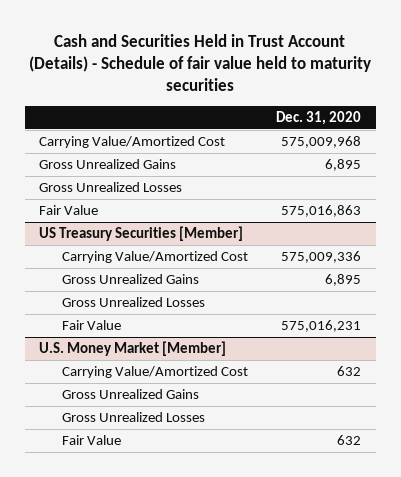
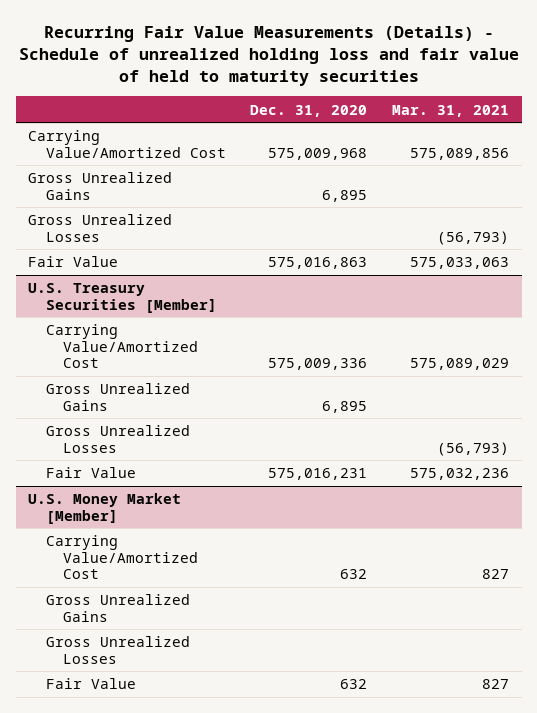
[29,34,372,92] Cash and Securities Held in Trust Account (Details) - Schedule of fair value held to maturity securities -> [18,25,519,87] Recurring Fair Value Measurements (Details) - Schedule of unrealized holding loss and fair value of held to maturity securities
none -> [392,104,510,117] Mar. 31, 2021
[39,226,244,242] US Treasury Securities [Member] -> [27,283,217,313] U.S. Treasury Securities [Member]

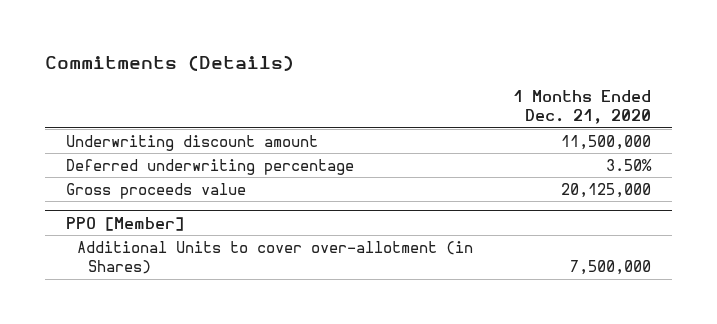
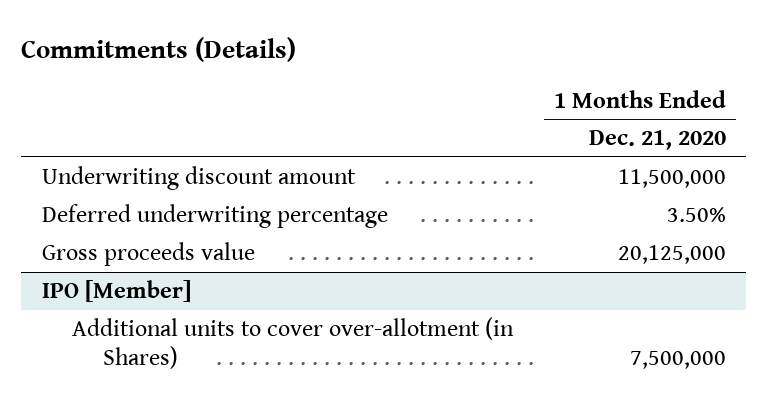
[65,216,184,231] PPO [Member] -> [41,280,191,303] IPO [Member]
[76,241,473,275] Additional Units to cover over-allotment (in Shares) -> [72,317,515,370] Additional units to cover over-allotment (in Shares)

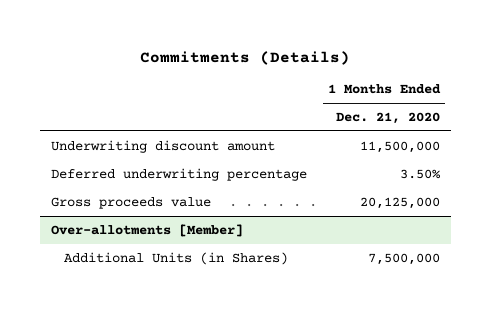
[41,280,191,303] IPO [Member] -> none
none -> [50,223,243,237] Over-allotments [Member]
[72,317,515,370] Additional units to cover over-allotment (in Shares) -> [63,251,288,265] Additional Units (in Shares)

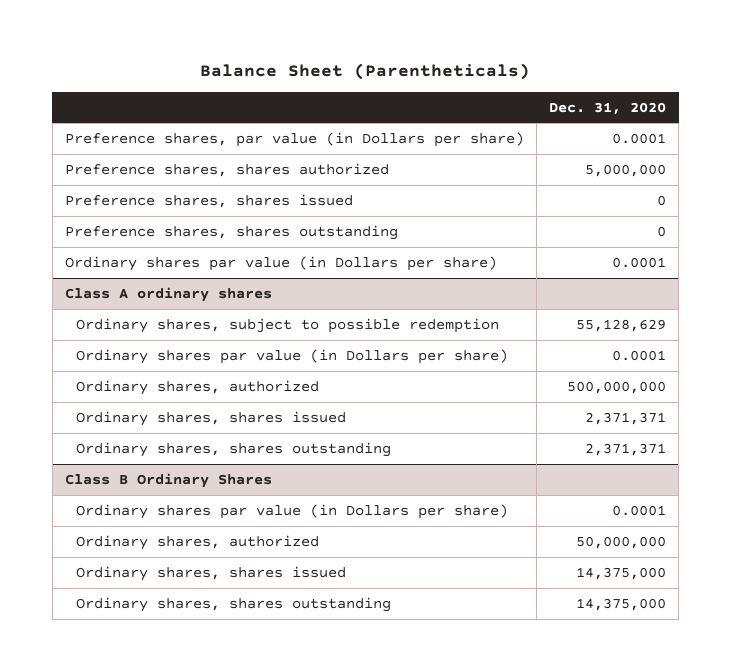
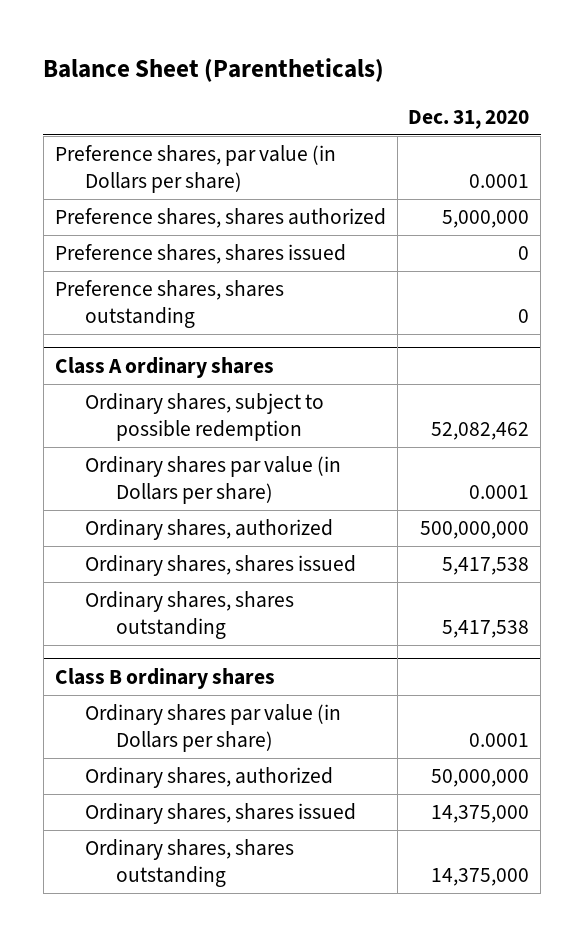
[64,255,497,271] Ordinary shares par value (in Dollars per share) -> none
[576,318,667,332] 55,128,629 -> [431,421,530,440] 52,082,462
[585,411,667,425] 2,371,371 -> [442,557,530,576] 5,417,538
[585,442,667,456] 2,371,371 -> [442,619,530,638] 5,417,538
[64,472,272,488] Class B Ordinary Shares -> [54,667,275,689] Class B ordinary shares

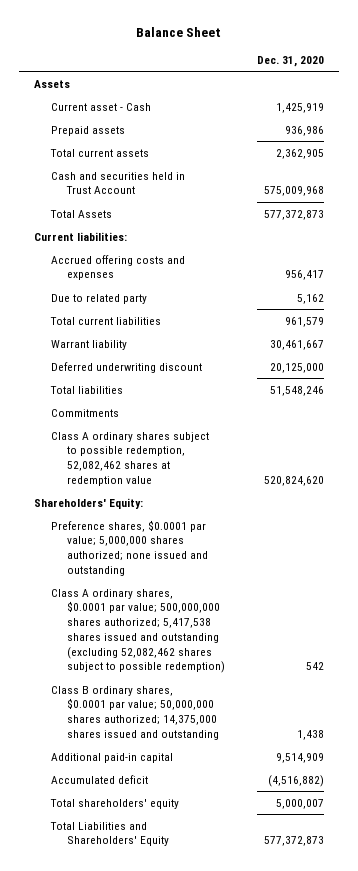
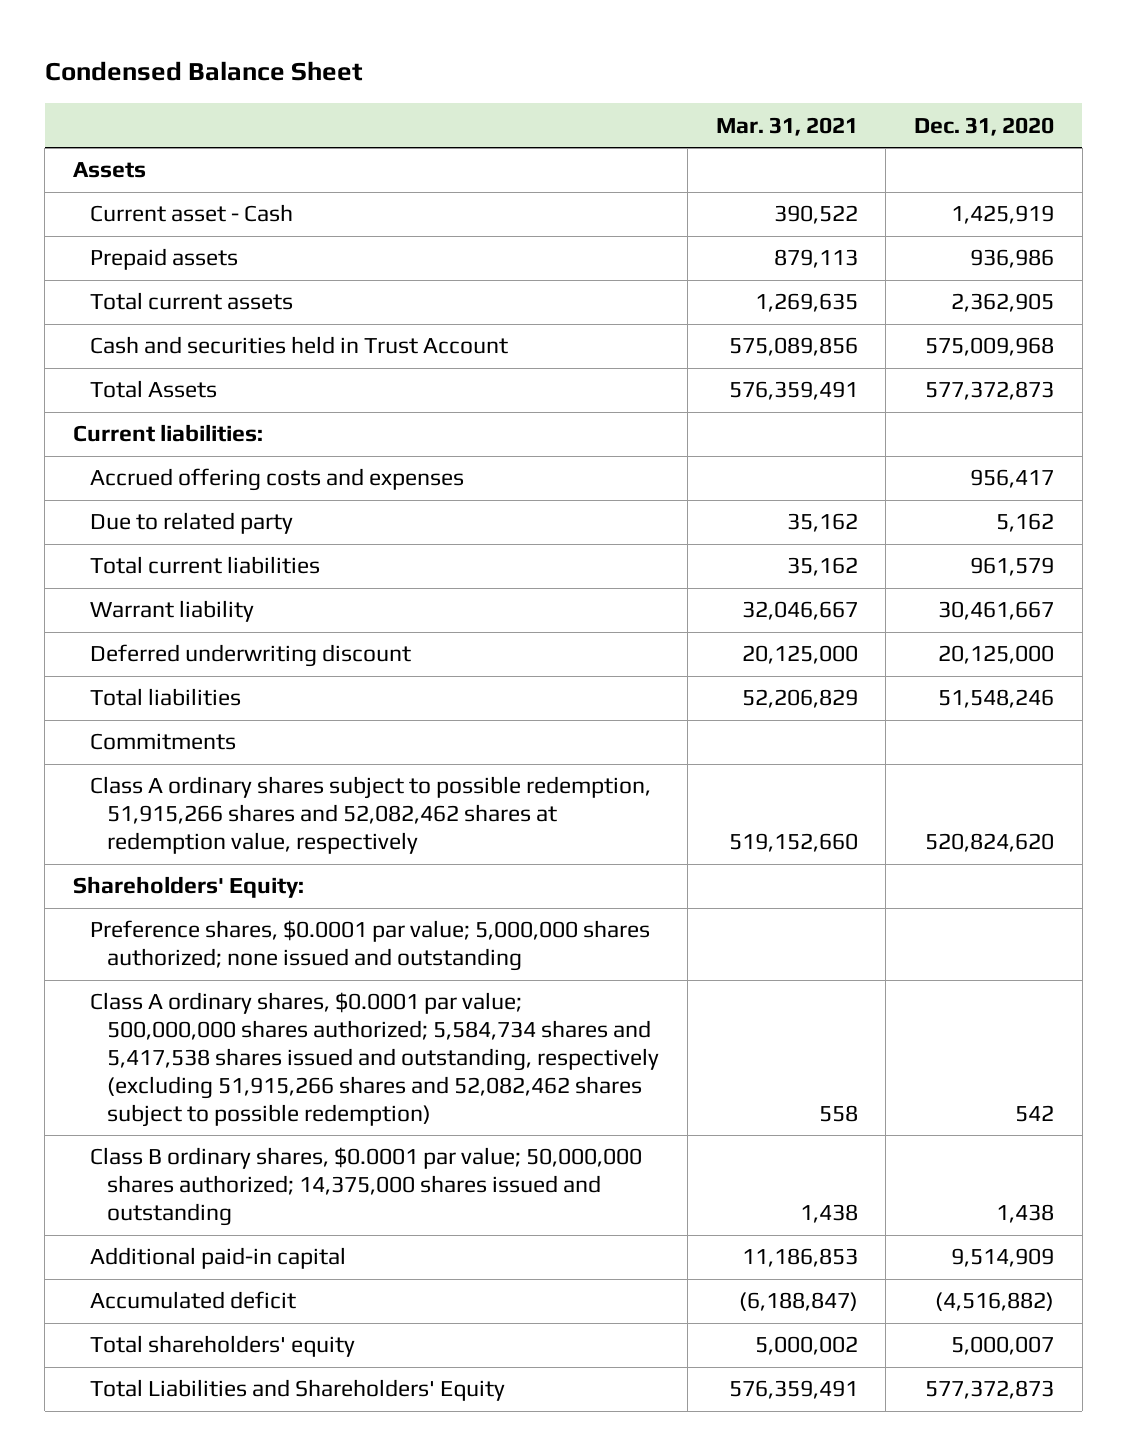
[136,26,222,37] Balance Sheet -> [44,61,363,82] Condensed Balance Sheet
none -> [715,116,858,136] Mar. 31, 2021
[50,431,209,486] Class A ordinary shares subject to possible redemption, 52,082,462 shares at redemption value -> [90,776,652,855] Class A ordinary shares subject to possible redemption, 51,915,266 shares and 52,082,462 shares at redemption value, respectively
[50,588,226,674] Class A ordinary shares, $0.0001 par value; 500,000,000 shares authorized; 5,417,538 shares issued and outstanding (excluding 52,082,462 shares subject to possible redemption) -> [90,992,660,1127] Class A ordinary shares, $0.0001 par value; 500,000,000 shares authorized; 5,584,734 shares and 5,417,538 shares issued and outstanding, respectively (excluding 51,915,266 shares and 52,082,462 shares subject to possible redemption)

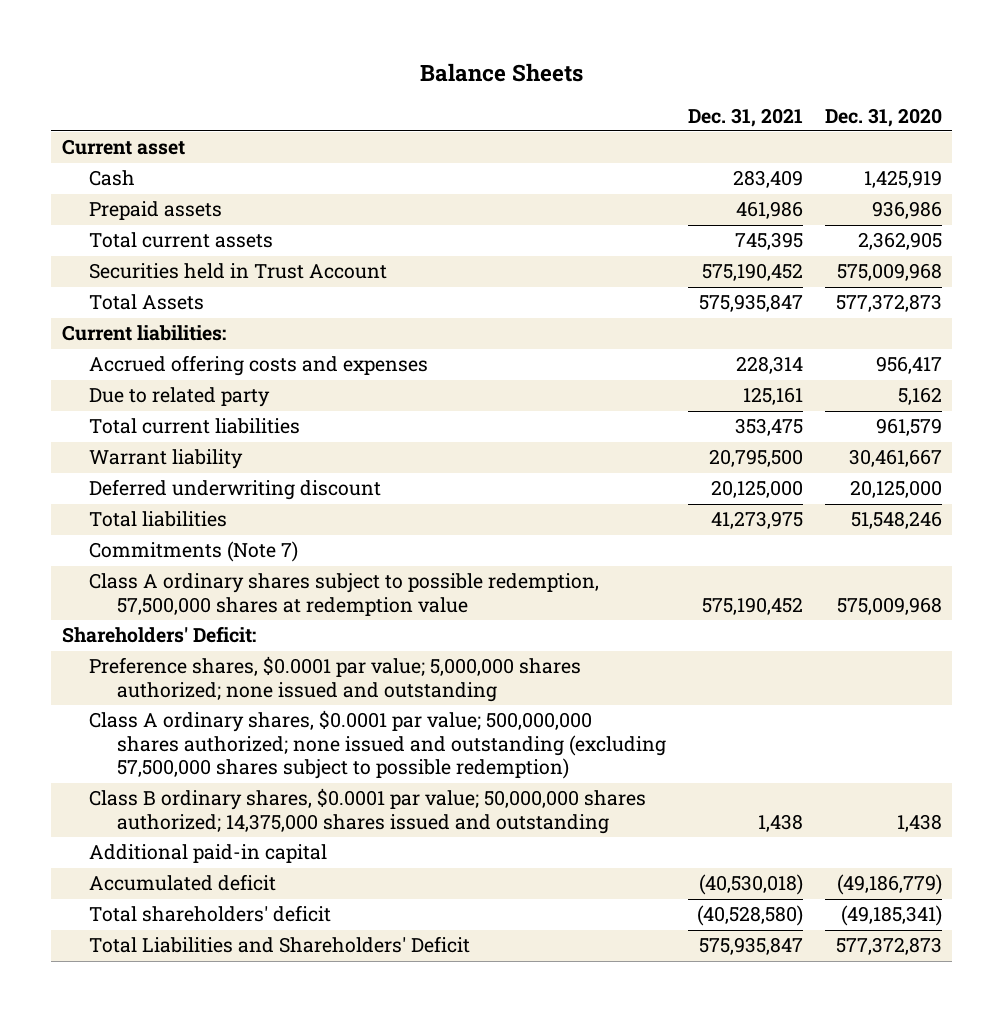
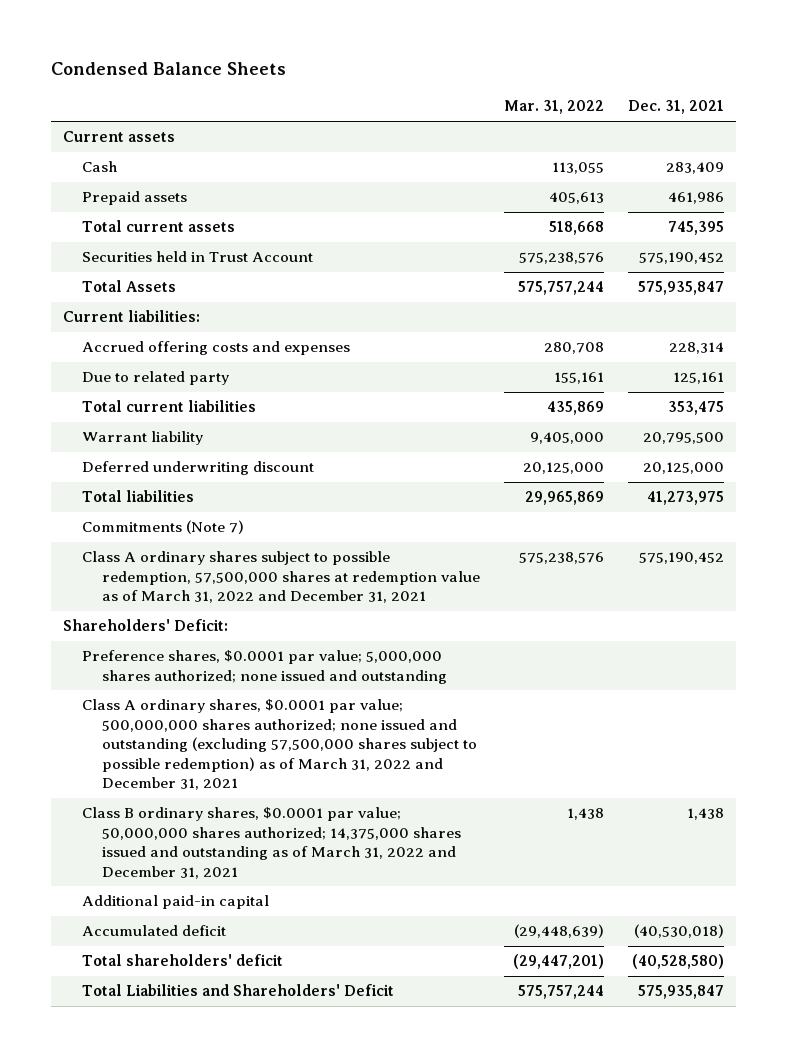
[419,62,583,82] Balance Sheets -> [50,62,286,76] Condensed Balance Sheets
[824,107,942,127] Dec. 31, 2020 -> none
none -> [503,100,604,115] Mar. 31, 2022
[61,139,185,156] Current asset -> [62,131,175,143] Current assets
[89,573,600,616] Class A ordinary shares subject to possible redemption, 57,500,000 shares at redemption value -> [82,551,480,604] Class A ordinary shares subject to possible redemption, 57,500,000 shares at redemption value as of March 31, 2022 and December 31, 2021
[89,710,667,780] Class A ordinary shares, $0.0001 par value; 500,000,000 shares authorized; none issued and outstanding (excluding 57,500,000 shares subject to possible redemption) -> [82,699,477,791] Class A ordinary shares, $0.0001 par value; 500,000,000 shares authorized; none issued and outstanding (excluding 57,500,000 shares subject to possible redemption) as of March 31, 2022 and December 31, 2021
[89,788,647,834] Class B ordinary shares, $0.0001 par value; 50,000,000 shares authorized; 14,375,000 shares issued and outstanding -> [82,807,461,879] Class B ordinary shares, $0.0001 par value; 50,000,000 shares authorized; 14,375,000 shares issued and outstanding as of March 31, 2022 and December 31, 2021

